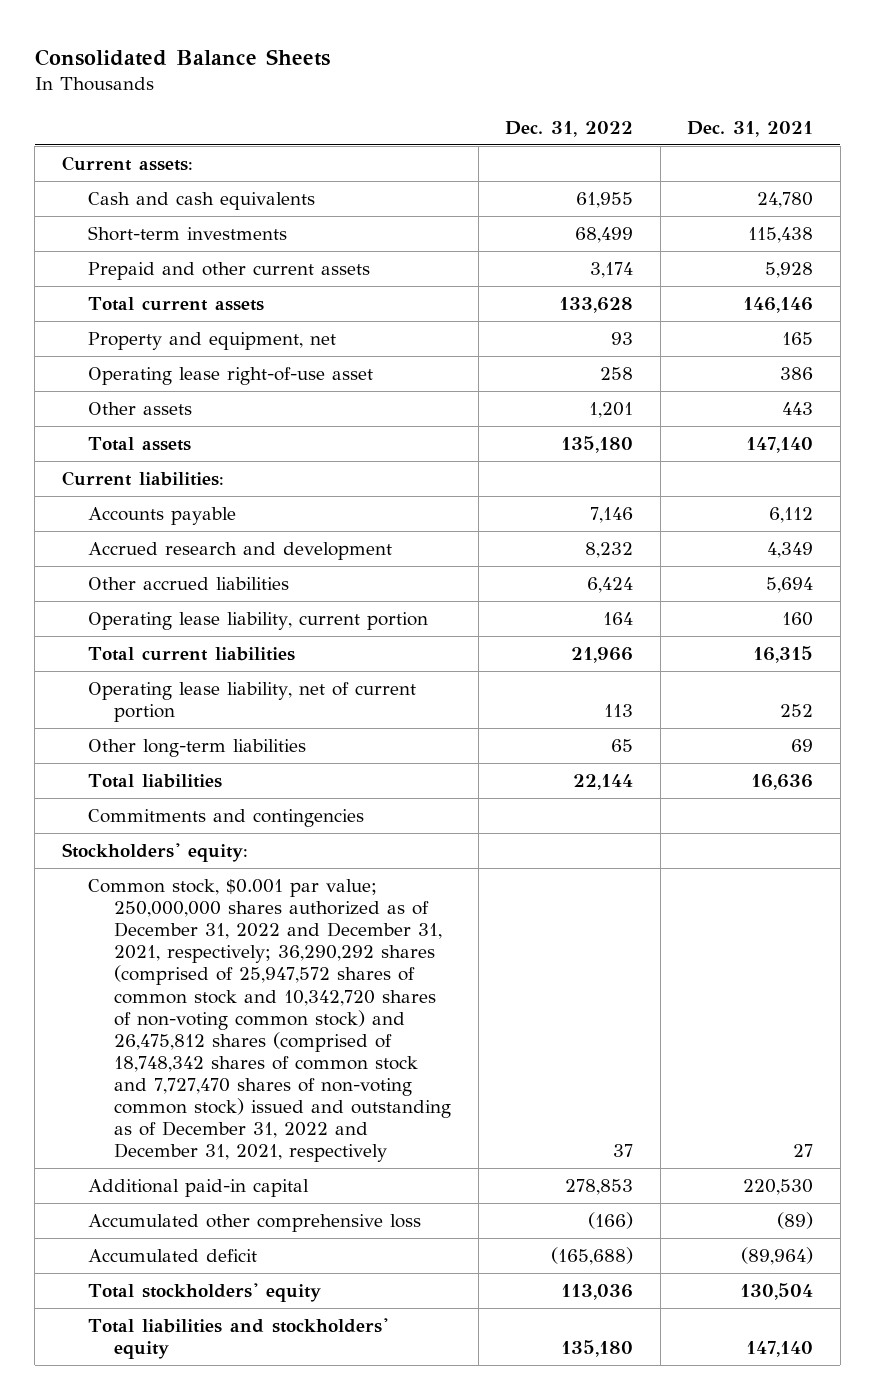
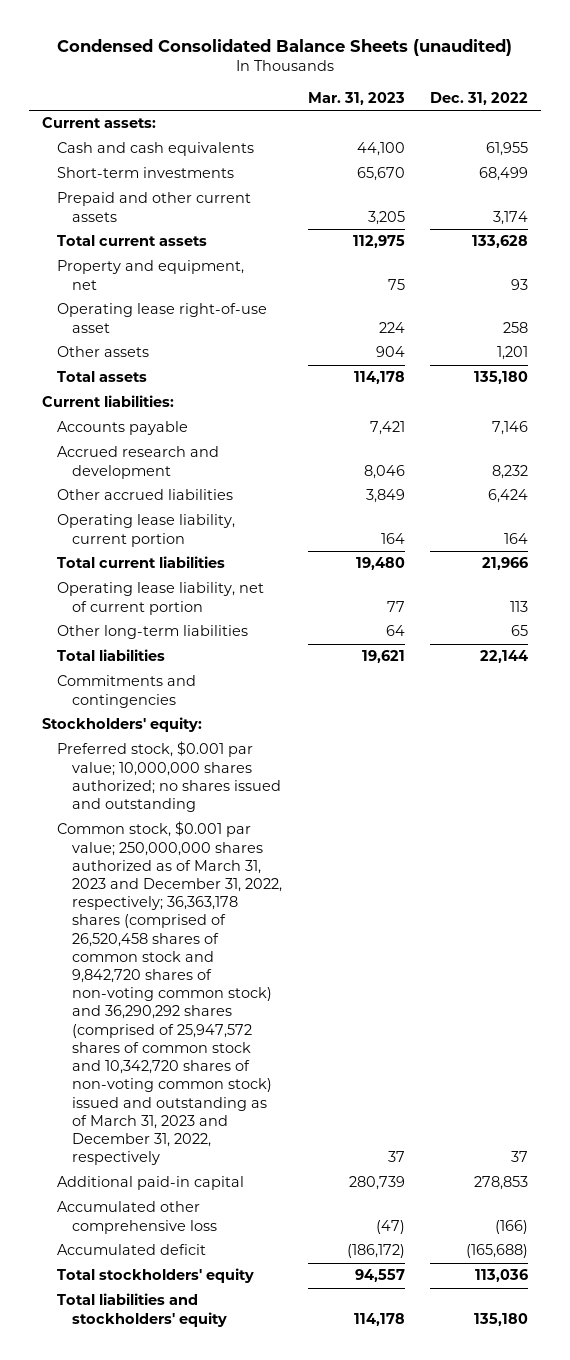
[34,48,330,66] Consolidated Balance Sheets -> [57,38,513,56] Condensed Consolidated Balance Sheets (unaudited)
[687,120,814,137] Dec. 31, 2021 -> none
none -> [307,91,405,105] Mar. 31, 2023
none -> [57,741,282,813] Preferred stock, $0.001 par value; 10,000,000 shares authorized; no shares issued and outstanding
[87,879,452,1163] Common stock, $0.001 par value; 250,000,000 shares authorized as of December 31, 2022 and December 31, 2021, respectively; 36,290,292 shares (comprised of 25,947,572 shares of common stock and 10,342,720 shares of non-voting common stock) and 26,475,812 shares (comprised of 18,748,342 shares of common stock and 7,727,470 shares of non-voting common stock) issued and outstanding as of December 31, 2022 and December 31, 2021, respectively -> [57,821,283,1166] Common stock, $0.001 par value; 250,000,000 shares authorized as of March 31, 2023 and December 31, 2022, respectively; 36,363,178 shares (comprised of 26,520,458 shares of common stock and 9,842,720 shares of non-voting common stock) and 36,290,292 shares (comprised of 25,947,572 shares of common stock and 10,342,720 shares of non-voting common stock) issued and outstanding as of March 31, 2023 and December 31, 2022, respectively

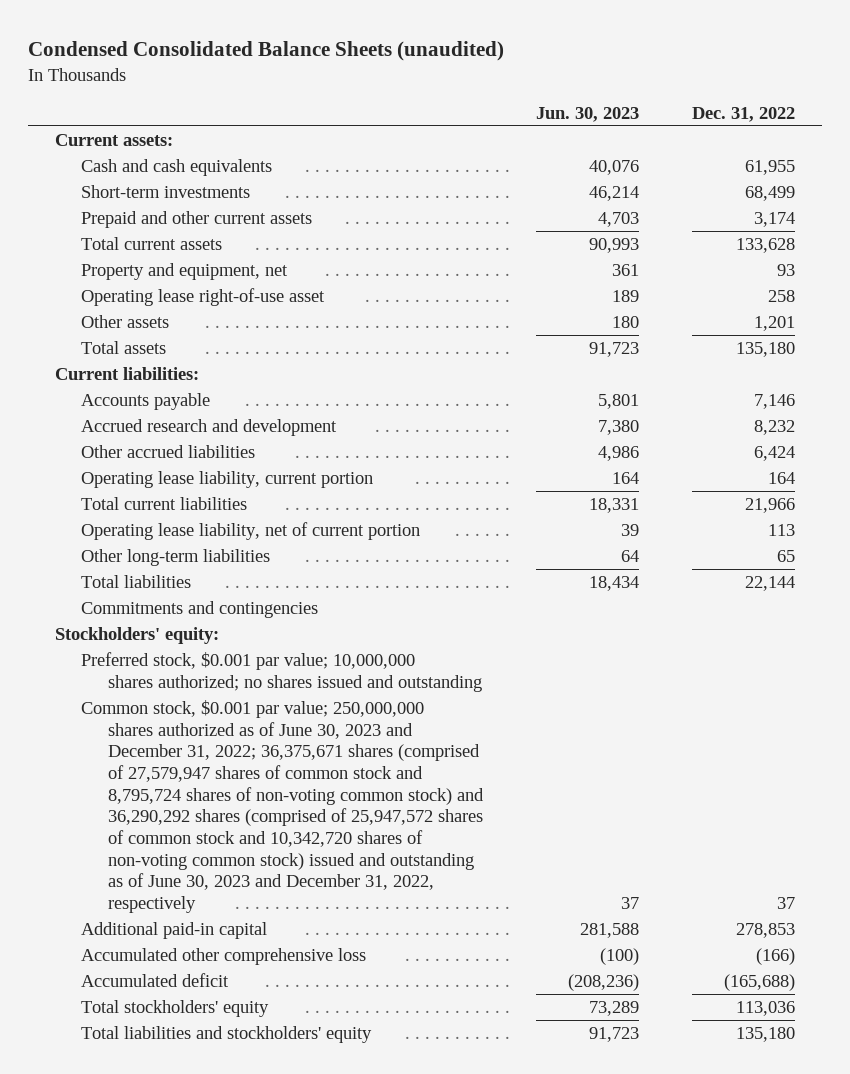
[307,91,405,105] Mar. 31, 2023 -> none
none -> [536,106,640,122] Jun. 30, 2023
[57,821,283,1166] Common stock, $0.001 par value; 250,000,000 shares authorized as of March 31, 2023 and December 31, 2022, respectively; 36,363,178 shares (comprised of 26,520,458 shares of common stock and 9,842,720 shares of non-voting common stock) and 36,290,292 shares (comprised of 25,947,572 shares of common stock and 10,342,720 shares of non-voting common stock) issued and outstanding as of March 31, 2023 and December 31, 2022, respectively -> [81,700,485,913] Common stock, $0.001 par value; 250,000,000 shares authorized as of June 30, 2023 and December 31, 2022; 36,375,671 shares (comprised of 27,579,947 shares of common stock and 8,795,724 shares of non-voting common stock) and 36,290,292 shares (comprised of 25,947,572 shares of common stock and 10,342,720 shares of non-voting common stock) issued and outstanding as of June 30, 2023 and December 31, 2022, respectively

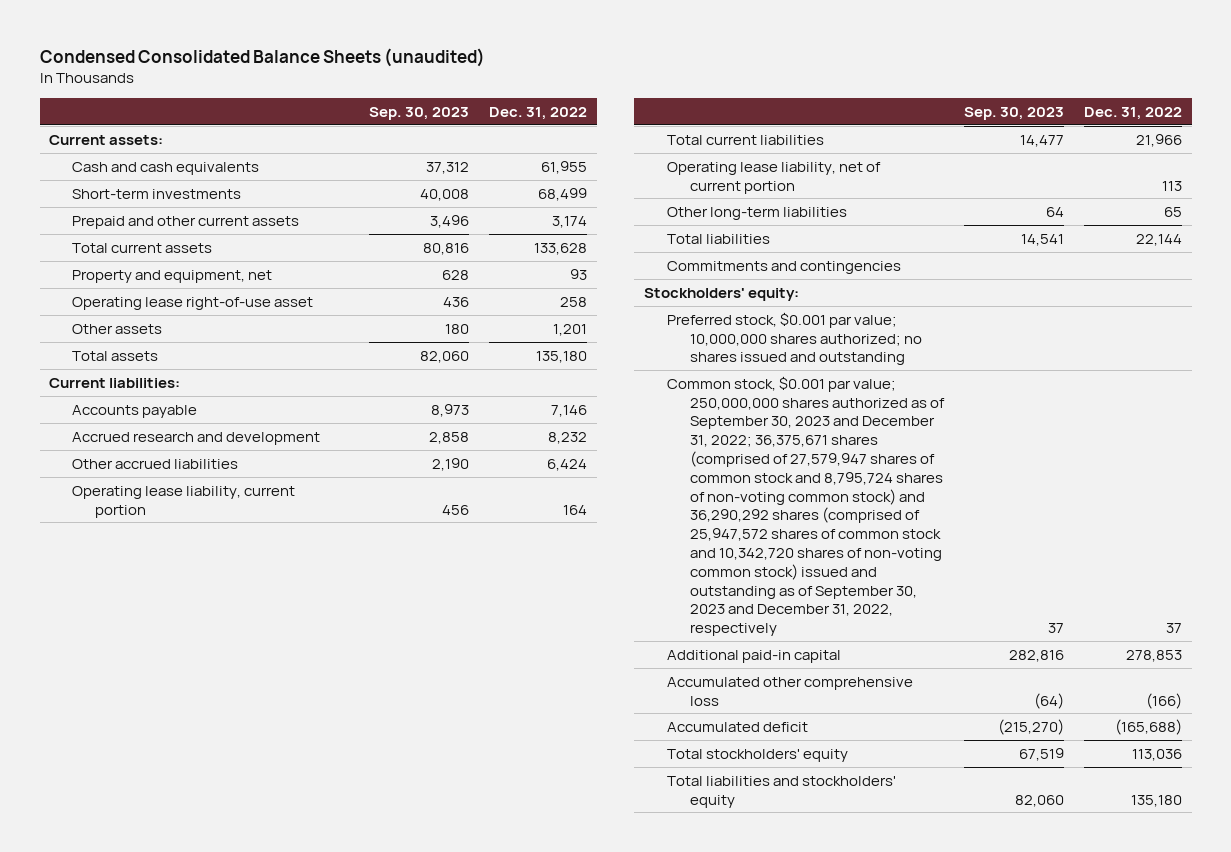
[536,106,640,122] Jun. 30, 2023 -> none
none -> [369,106,470,120] Sep. 30, 2023
[81,700,485,913] Common stock, $0.001 par value; 250,000,000 shares authorized as of June 30, 2023 and December 31, 2022; 36,375,671 shares (comprised of 27,579,947 shares of common stock and 8,795,724 shares of non-voting common stock) and 36,290,292 shares (comprised of 25,947,572 shares of common stock and 10,342,720 shares of non-voting common stock) issued and outstanding as of June 30, 2023 and December 31, 2022, respectively -> [667,375,946,637] Common stock, $0.001 par value; 250,000,000 shares authorized as of September 30, 2023 and December 31, 2022; 36,375,671 shares (comprised of 27,579,947 shares of common stock and 8,795,724 shares of non-voting common stock) and 36,290,292 shares (comprised of 25,947,572 shares of common stock and 10,342,720 shares of non-voting common stock) issued and outstanding as of September 30, 2023 and December 31, 2022, respectively

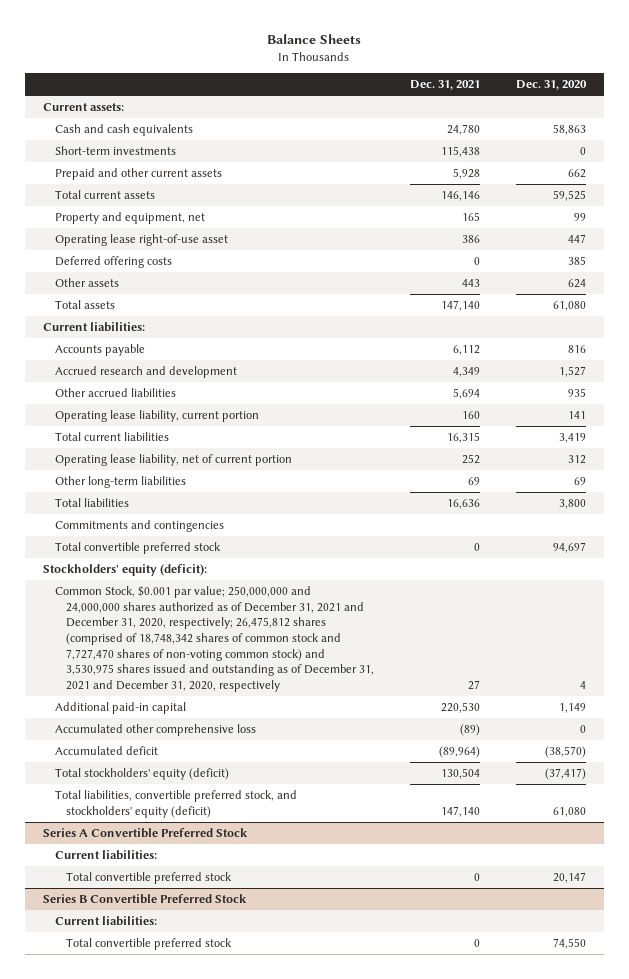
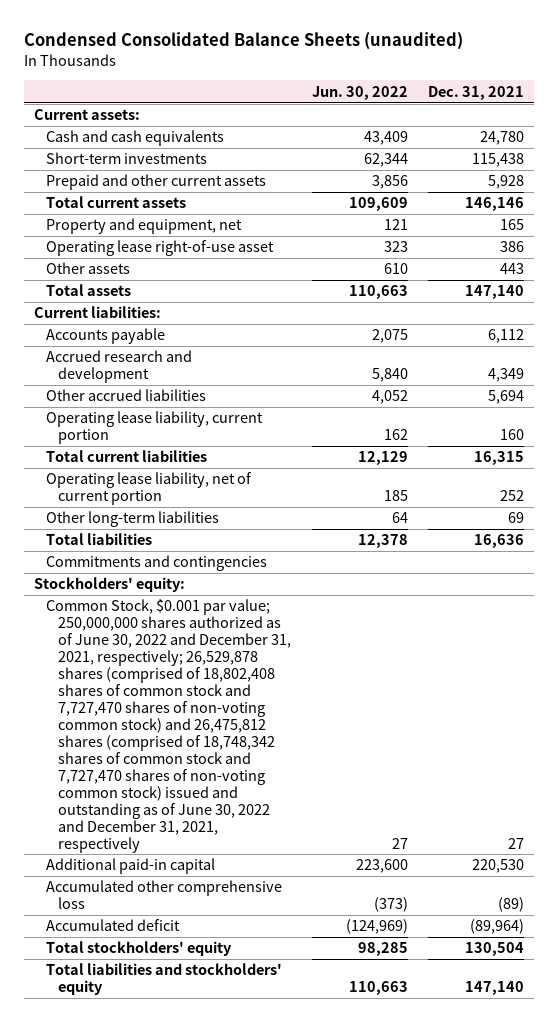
[267,34,362,45] Balance Sheets -> [23,32,463,51] Condensed Consolidated Balance Sheets (unaudited)
[515,80,587,91] Dec. 31, 2020 -> none
none -> [311,85,408,100] Jun. 30, 2022
[54,255,172,268] Deferred offering costs -> none
[54,541,221,554] Total convertible preferred stock -> none
[43,563,208,576] Stockholders' equity (deficit): -> [33,577,185,593] Stockholders' equity:
[54,585,374,692] Common Stock, $0.001 par value; 250,000,000 and 24,000,000 shares authorized as of December 31, 2021 and December 31, 2020, respectively; 26,475,812 shares (comprised of 18,748,342 shares of common stock and 7,727,470 shares of non-voting common stock) and 3,530,975 shares issued and outstanding as of December 31, 2021 and December 31, 2020, respectively -> [46,599,292,853] Common Stock, $0.001 par value; 250,000,000 shares authorized as of June 30, 2022 and December 31, 2021, respectively; 26,529,878 shares (comprised of 18,802,408 shares of common stock and 7,727,470 shares of non-voting common stock) and 26,475,812 shares (comprised of 18,748,342 shares of common stock and 7,727,470 shares of non-voting common stock) issued and outstanding as of June 30, 2022 and December 31, 2021, respectively
[43,827,249,838] Series A Convertible Preferred Stock -> none
[54,849,157,860] Current liabilities: -> none
[65,871,232,884] Total convertible preferred stock -> none
[43,893,248,904] Series B Convertible Preferred Stock -> none
[54,915,157,926] Current liabilities: -> none
[65,937,232,950] Total convertible preferred stock -> none
[54,767,229,780] Total stockholders' equity (deficit) -> [46,941,233,957] Total stockholders' equity
[54,789,297,818] Total liabilities, convertible preferred stock, and stockholders' equity (deficit) -> [46,963,283,996] Total liabilities and stockholders' equity

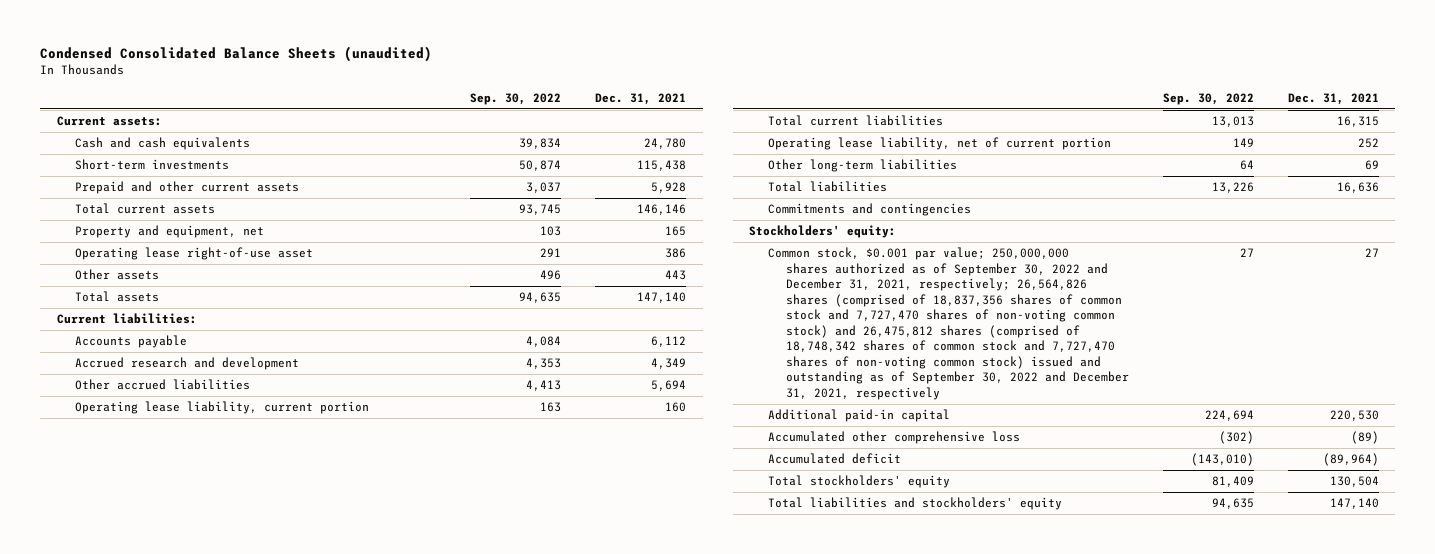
[311,85,408,100] Jun. 30, 2022 -> none
none -> [469,92,561,105] Sep. 30, 2022
[46,599,292,853] Common Stock, $0.001 par value; 250,000,000 shares authorized as of June 30, 2022 and December 31, 2021, respectively; 26,529,878 shares (comprised of 18,802,408 shares of common stock and 7,727,470 shares of non-voting common stock) and 26,475,812 shares (comprised of 18,748,342 shares of common stock and 7,727,470 shares of non-voting common stock) issued and outstanding as of June 30, 2022 and December 31, 2021, respectively -> [767,247,1129,400] Common stock, $0.001 par value; 250,000,000 shares authorized as of September 30, 2022 and December 31, 2021, respectively; 26,564,826 shares (comprised of 18,837,356 shares of common stock and 7,727,470 shares of non-voting common stock) and 26,475,812 shares (comprised of 18,748,342 shares of common stock and 7,727,470 shares of non-voting common stock) issued and outstanding as of September 30, 2022 and December 31, 2021, respectively

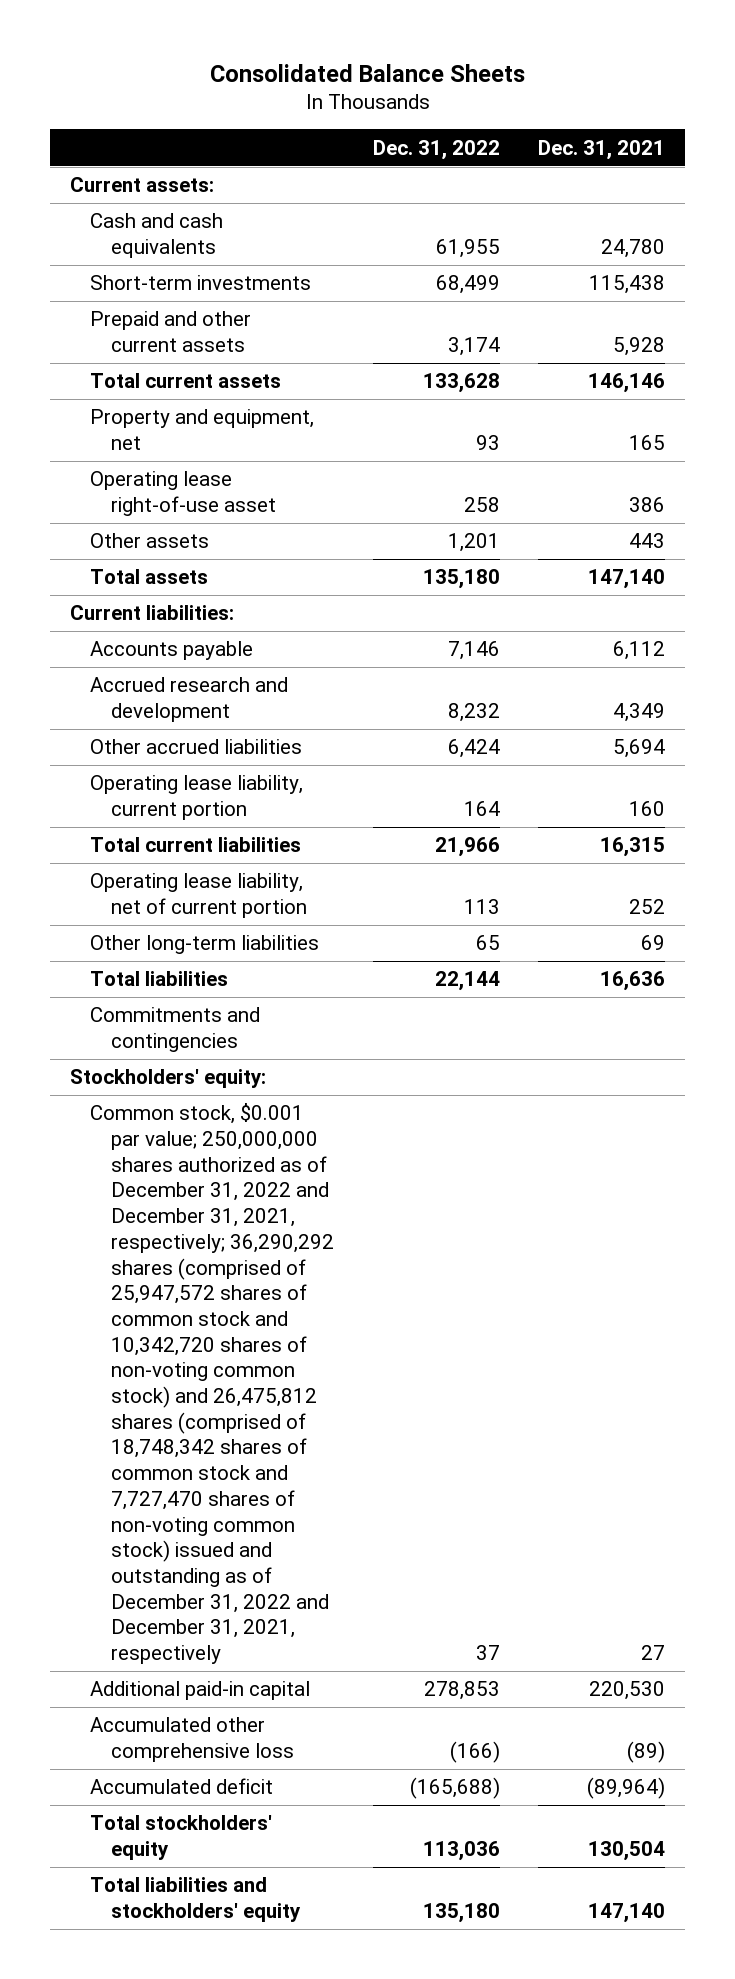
[39,46,432,63] Condensed Consolidated Balance Sheets (unaudited) -> [209,63,525,82] Consolidated Balance Sheets
[469,92,561,105] Sep. 30, 2022 -> none
none -> [372,139,500,160] Dec. 31, 2022
[767,247,1129,400] Common stock, $0.001 par value; 250,000,000 shares authorized as of September 30, 2022 and December 31, 2021, respectively; 26,564,826 shares (comprised of 18,837,356 shares of common stock and 7,727,470 shares of non-voting common stock) and 26,475,812 shares (comprised of 18,748,342 shares of common stock and 7,727,470 shares of non-voting common stock) issued and outstanding as of September 30, 2022 and December 31, 2021, respectively -> [90,1103,334,1665] Common stock, $0.001 par value; 250,000,000 shares authorized as of December 31, 2022 and December 31, 2021, respectively; 36,290,292 shares (comprised of 25,947,572 shares of common stock and 10,342,720 shares of non-voting common stock) and 26,475,812 shares (comprised of 18,748,342 shares of common stock and 7,727,470 shares of non-voting common stock) issued and outstanding as of December 31, 2022 and December 31, 2021, respectively

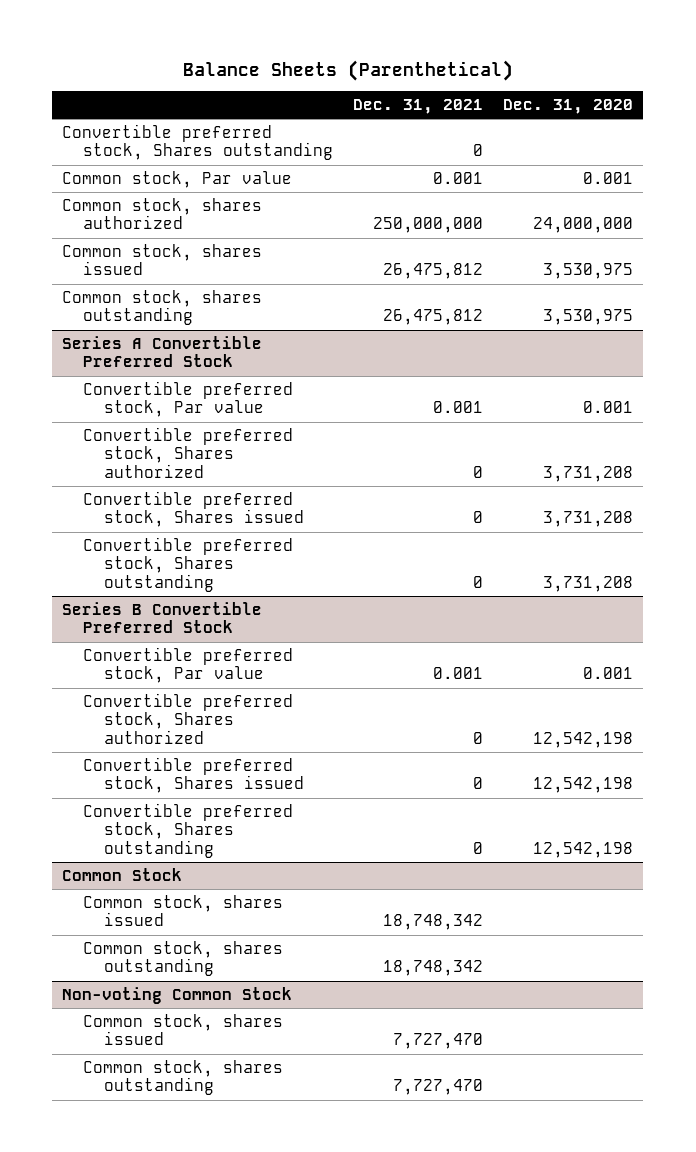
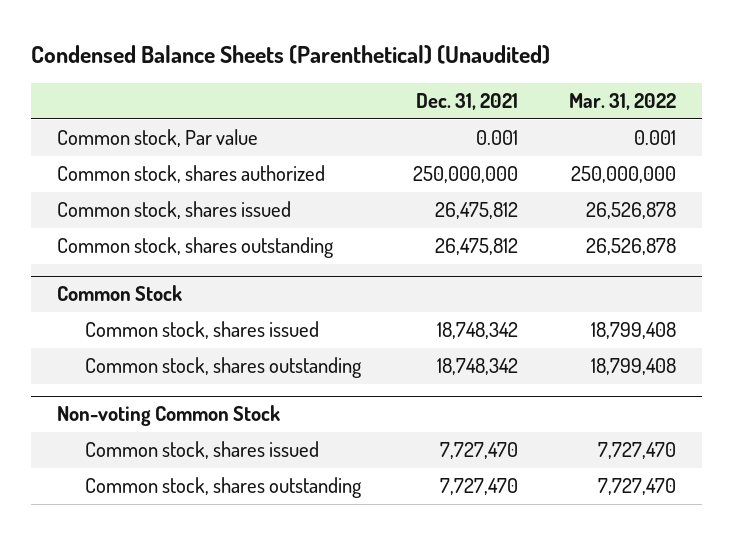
[182,59,513,81] Balance Sheets (Parenthetical) -> [31,44,551,64] Condensed Balance Sheets (Parenthetical) (Unaudited)
[503,99,634,115] Dec. 31, 2020 -> none
none -> [569,93,677,111] Mar. 31, 2022
[62,123,334,161] Convertible preferred stock, Shares outstanding -> none
[62,335,263,368] Series A Convertible Preferred Stock -> none
[83,380,294,418] Convertible preferred stock, Par value -> none
[83,426,294,478] Convertible preferred stock, Shares authorized -> none
[83,490,304,528] Convertible preferred stock, Shares issued -> none
[83,536,294,592] Convertible preferred stock, Shares outstanding -> none
[62,601,263,634] Series B Convertible Preferred Stock -> none
[83,646,294,684] Convertible preferred stock, Par value -> none
[83,692,294,744] Convertible preferred stock, Shares authorized -> none
[83,756,304,794] Convertible preferred stock, Shares issued -> none
[83,802,294,858] Convertible preferred stock, Shares outstanding -> none

